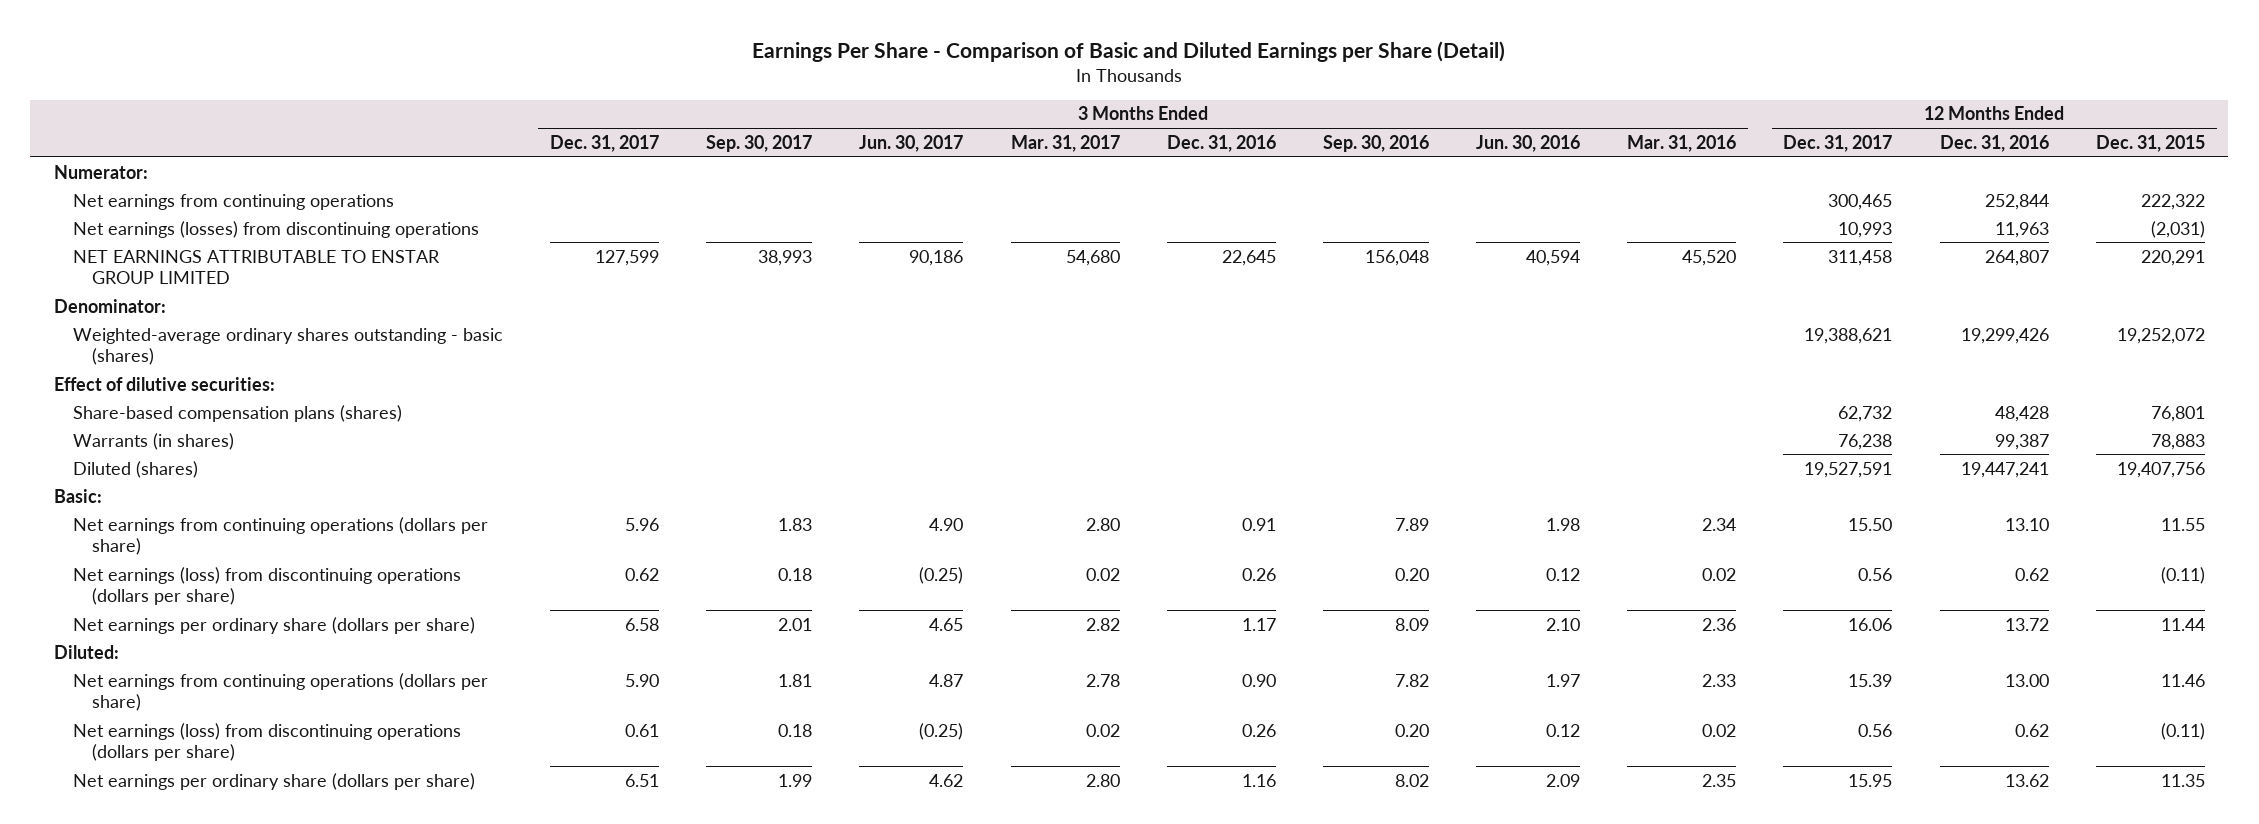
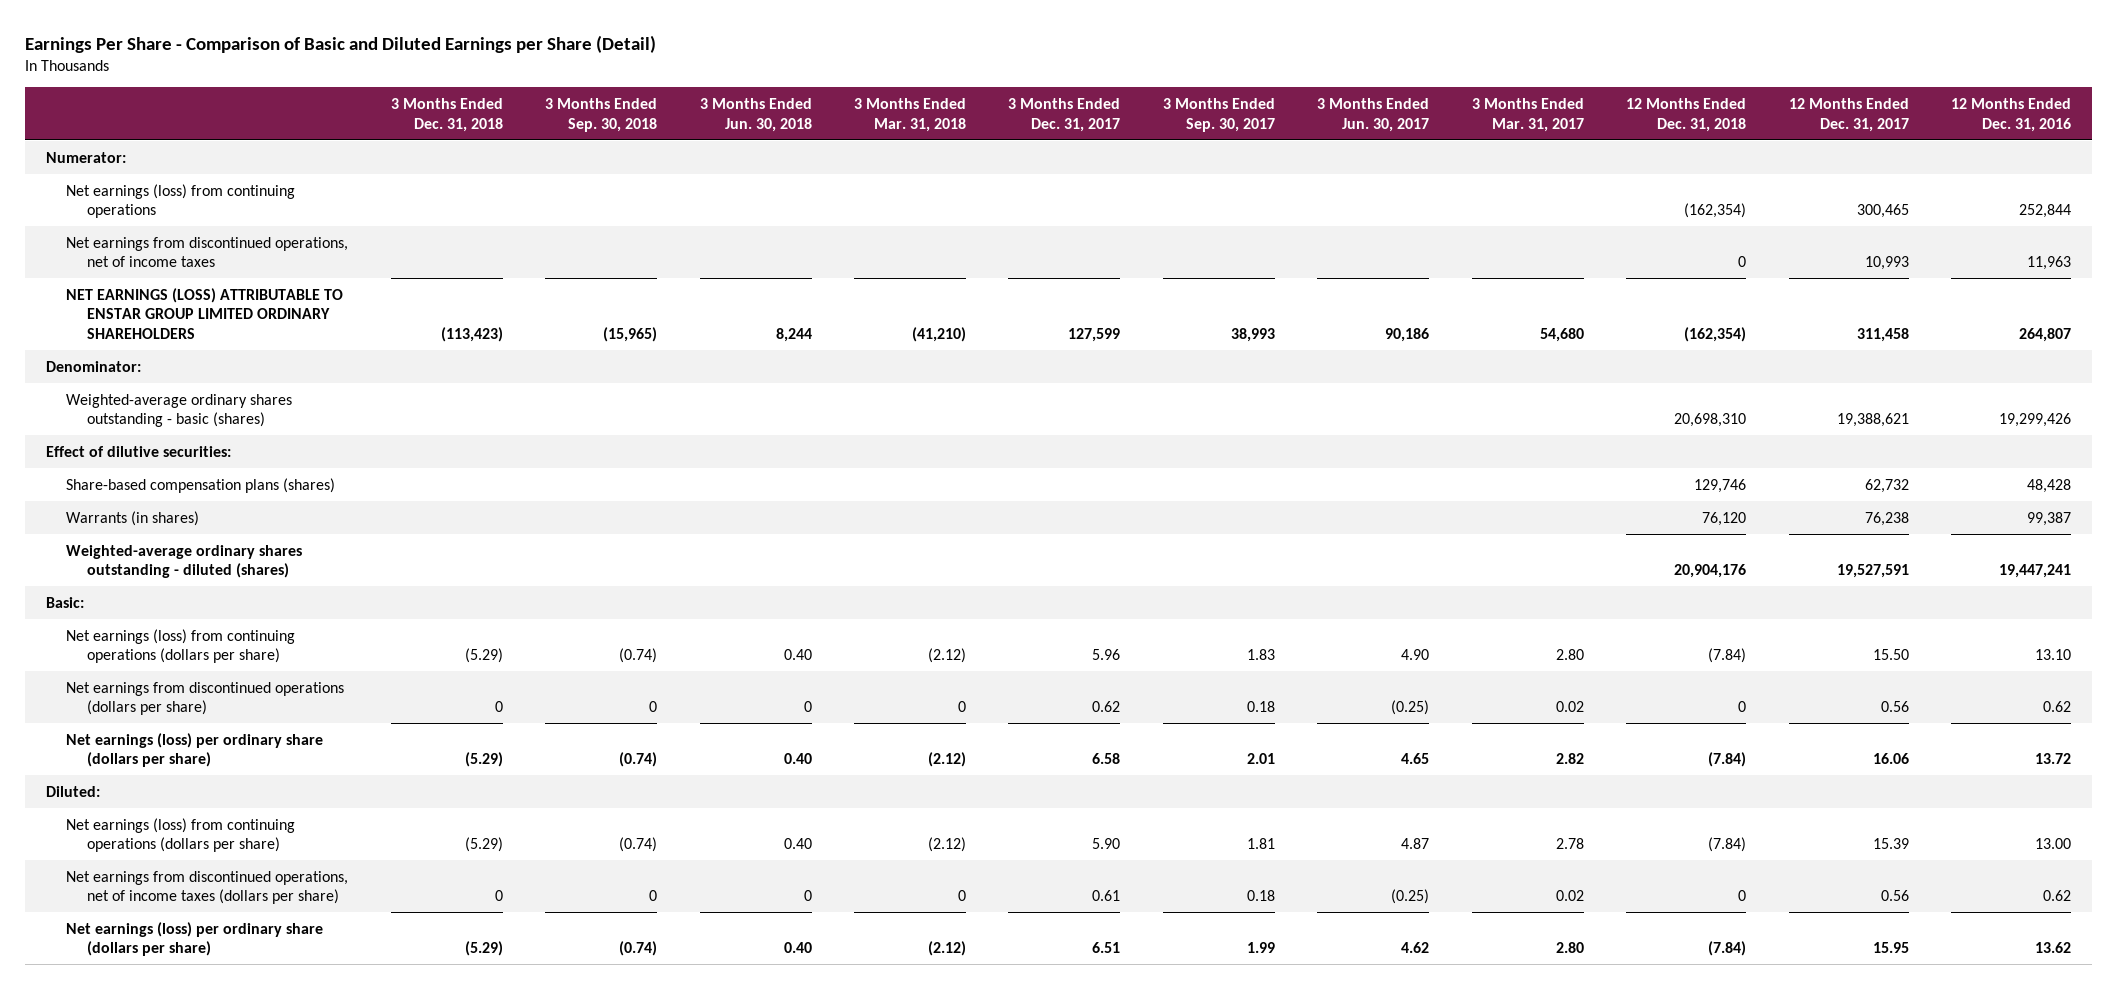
[1166,134,1276,152] Dec. 31, 2016 -> none
[1322,134,1429,152] Sep. 30, 2016 -> none
[1476,134,1581,152] Jun. 30, 2016 -> none
[1627,134,1737,152] Mar. 31, 2016 -> none
[2095,134,2205,152] Dec. 31, 2015 -> none
none -> [390,98,503,132] 3 Months Ended Dec. 31, 2018
none -> [545,98,658,132] 3 Months Ended Sep. 30, 2018
none -> [699,98,812,132] 3 Months Ended Jun. 30, 2018
none -> [854,98,967,132] 3 Months Ended Mar. 31, 2018
none -> [1626,98,1747,132] 12 Months Ended Dec. 31, 2018
[72,193,394,210] Net earnings from continuing operations -> [66,183,296,219] Net earnings (loss) from continuing operations
[72,220,479,238] Net earnings (losses) from discontinuing operations -> [66,236,349,268] Net earnings from discontinued operations, net of income taxes
[72,249,440,285] NET EARNINGS ATTRIBUTABLE TO ENSTAR GROUP LIMITED -> [66,287,344,340] NET EARNINGS (LOSS) ATTRIBUTABLE TO ENSTAR GROUP LIMITED ORDINARY SHAREHOLDERS
[72,460,198,478] Diluted (shares) -> [66,544,303,579] Weighted-average ordinary shares outstanding - diluted (shares)
[72,516,488,556] Net earnings from continuing operations (dollars per share) -> [66,628,296,664] Net earnings (loss) from continuing operations (dollars per share)
[72,566,461,606] Net earnings (loss) from discontinuing operations (dollars per share) -> [66,681,345,716] Net earnings from discontinued operations (dollars per share)
[72,616,475,634] Net earnings per ordinary share (dollars per share) -> [66,732,324,768] Net earnings (loss) per ordinary share (dollars per share)
[72,672,488,712] Net earnings from continuing operations (dollars per share) -> [66,817,296,853] Net earnings (loss) from continuing operations (dollars per share)
[72,722,461,762] Net earnings (loss) from discontinuing operations (dollars per share) -> [66,870,349,905] Net earnings from discontinued operations, net of income taxes (dollars per share)
[72,772,475,790] Net earnings per ordinary share (dollars per share) -> [66,921,324,957] Net earnings (loss) per ordinary share (dollars per share)

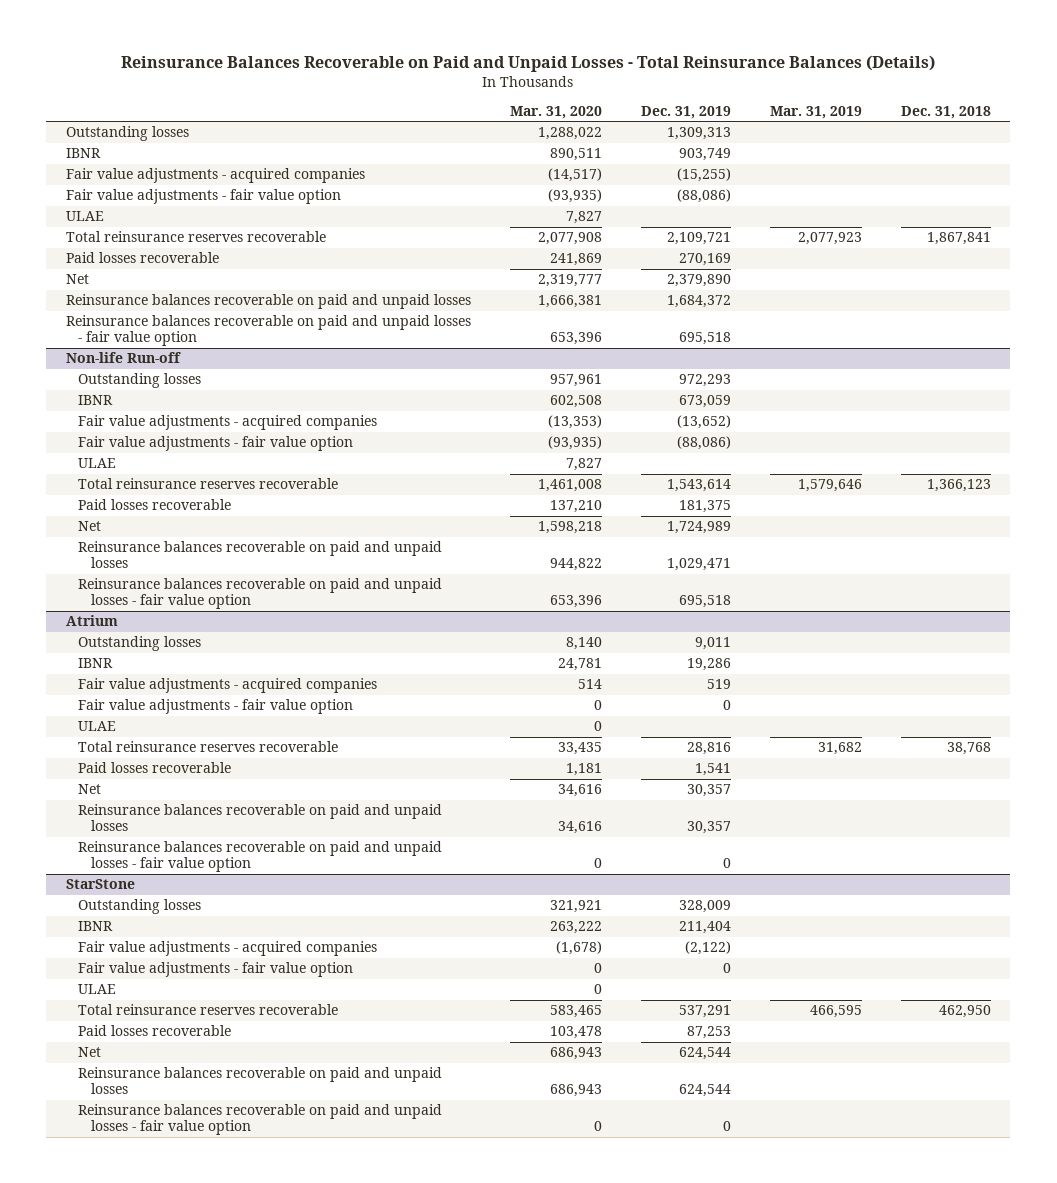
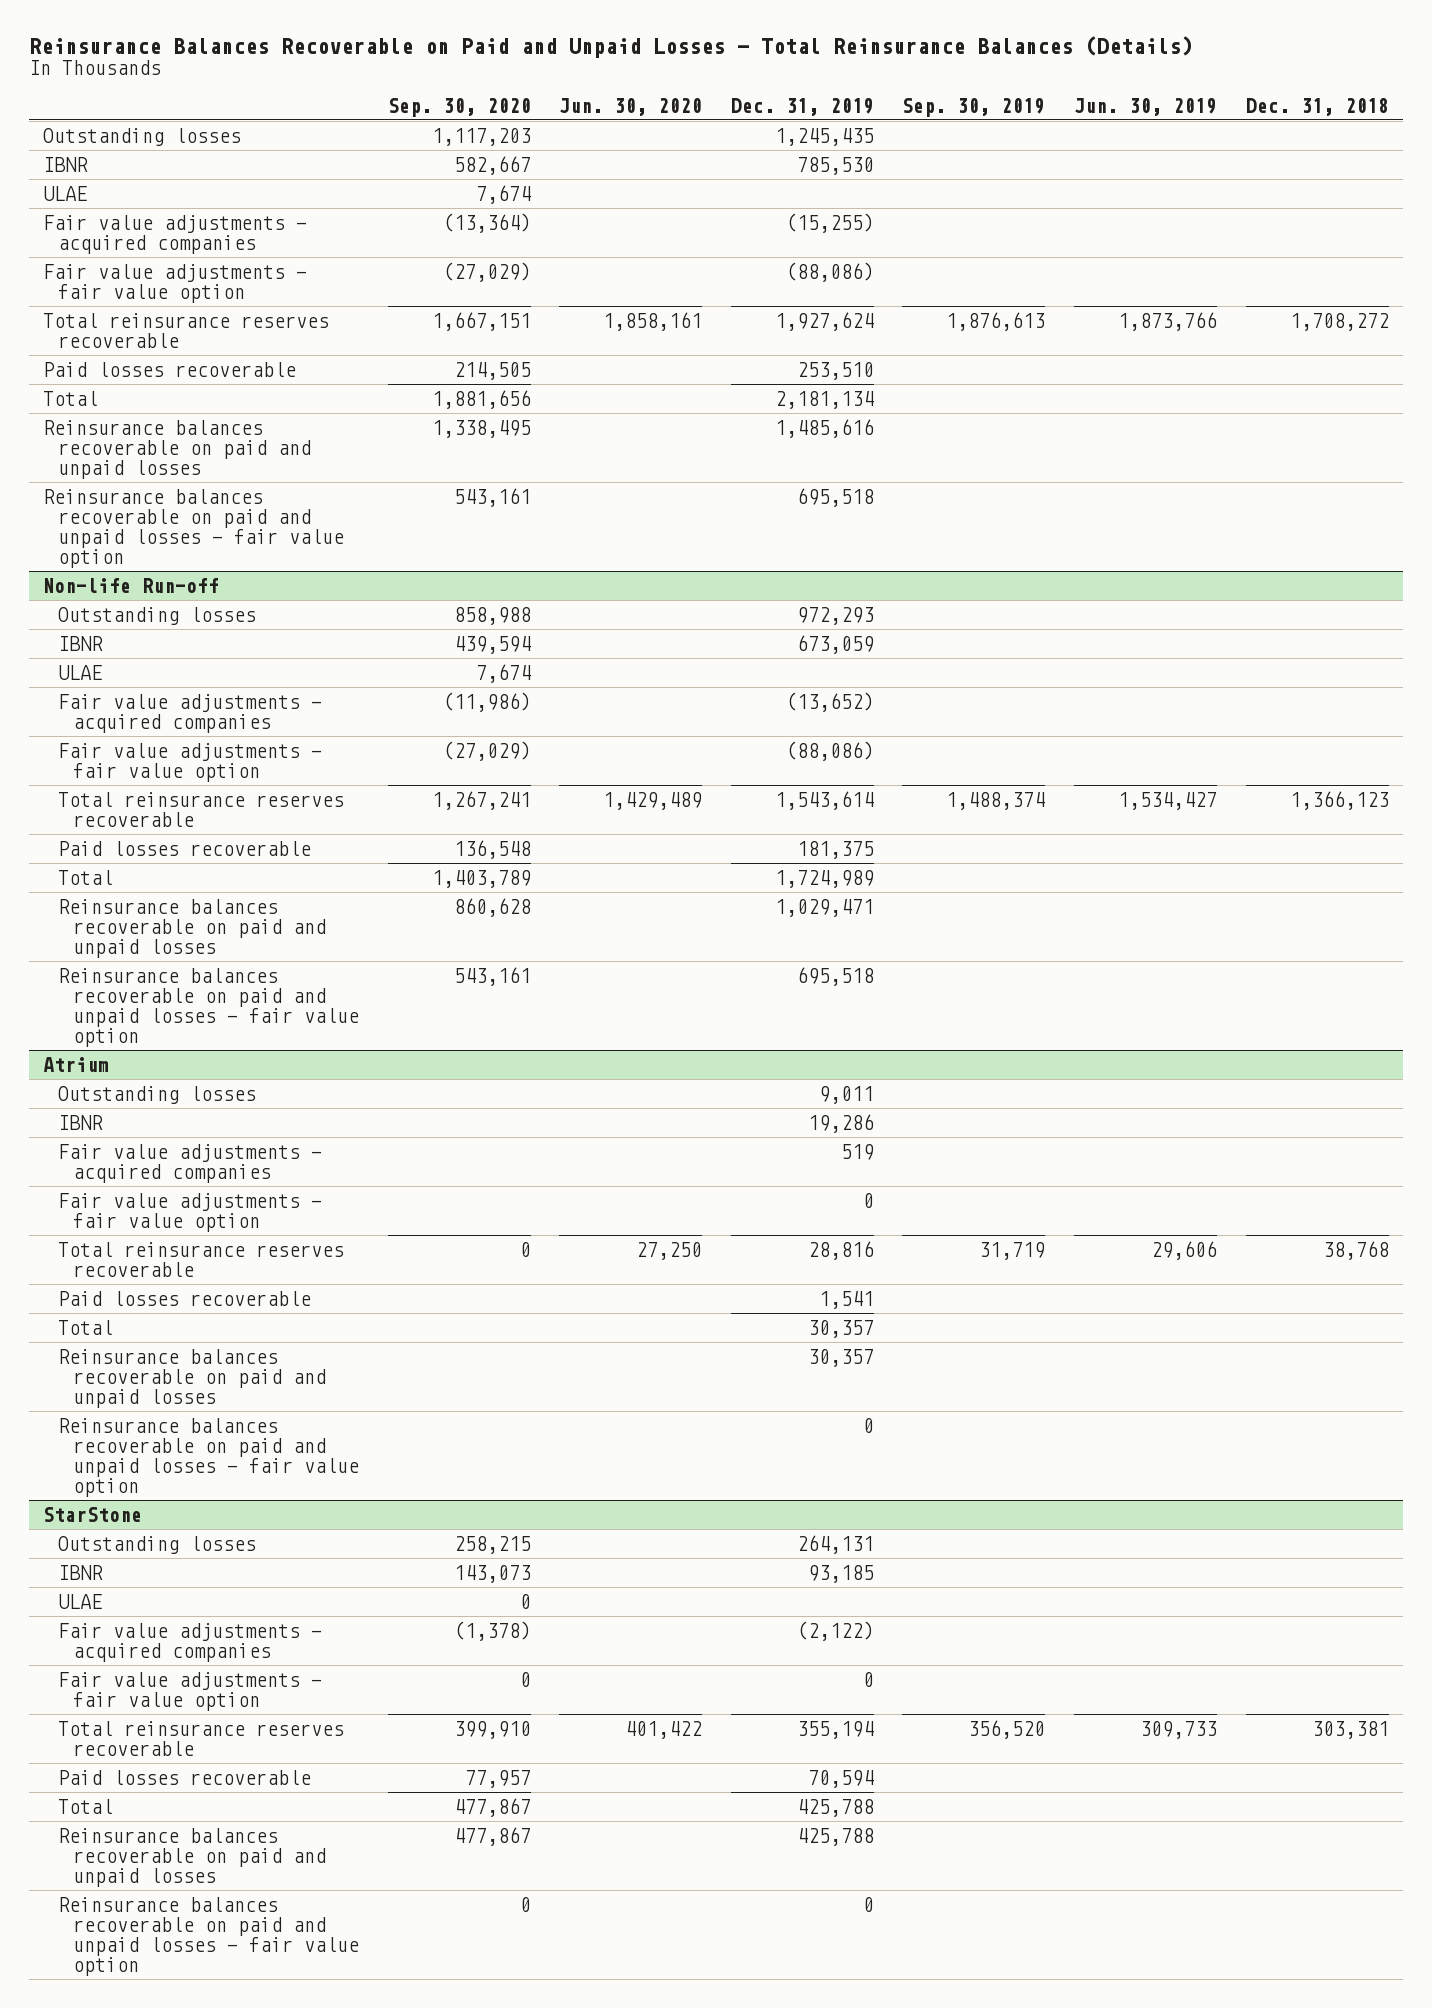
[509,105,602,119] Mar. 31, 2020 -> none
[769,105,862,119] Mar. 31, 2019 -> none
none -> [387,97,531,117] Sep. 30, 2020
none -> [559,97,703,116] Jun. 30, 2020
none -> [902,97,1046,117] Sep. 30, 2019
none -> [1073,97,1217,116] Jun. 30, 2019
[666,127,731,141] 1,309,313 -> [774,127,874,146] 1,245,435
[678,148,731,162] 903,749 -> [796,156,874,175] 785,530
[65,211,104,222] ULAE -> [43,185,88,201] ULAE
[65,274,89,285] Net -> none
[666,232,731,246] 2,109,721 -> [774,311,874,331] 1,927,624
[926,232,991,246] 1,867,841 -> [1289,312,1389,331] 1,708,272
[678,253,731,267] 270,169 -> [796,361,874,380] 253,510
none -> [43,390,99,406] Total
[666,295,731,309] 1,684,372 -> [774,418,874,438] 1,485,616
[78,458,117,469] ULAE -> [58,664,103,680] ULAE
[78,521,102,532] Net -> [58,869,114,885] Total
[78,721,117,732] ULAE -> none
[78,784,102,795] Net -> [58,1319,114,1335] Total
[678,900,731,914] 328,009 -> [796,1534,874,1554] 264,131
[678,921,731,935] 211,404 -> [807,1564,874,1583] 93,185
[78,984,117,995] ULAE -> [58,1593,103,1609] ULAE
[78,1047,102,1058] Net -> none
[678,1005,731,1019] 537,291 -> [796,1720,874,1739] 355,194
[938,1005,991,1019] 462,950 -> [1311,1720,1389,1739] 303,381
[686,1026,731,1040] 87,253 -> [807,1769,874,1788] 70,594
none -> [58,1798,114,1814] Total
[678,1084,731,1098] 624,544 -> [796,1827,874,1846] 425,788

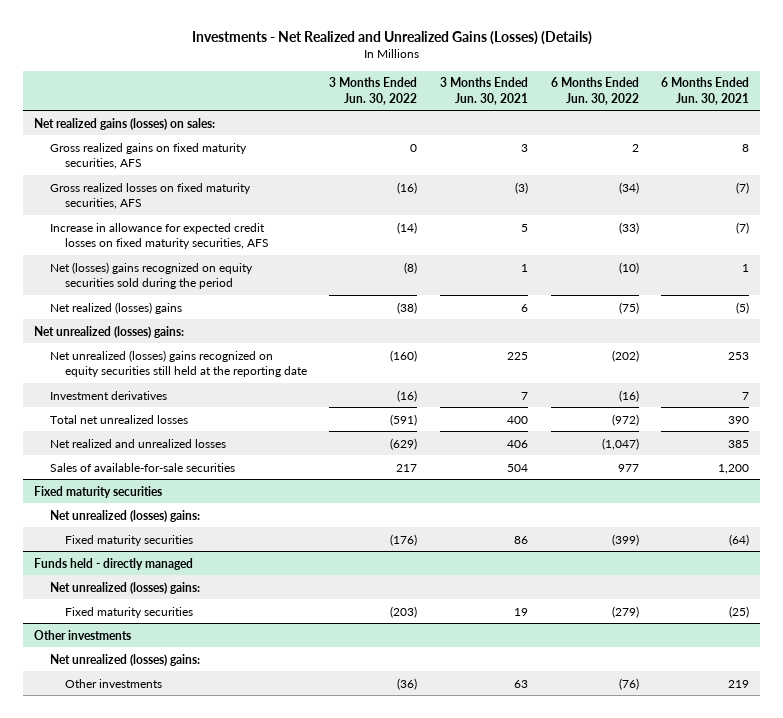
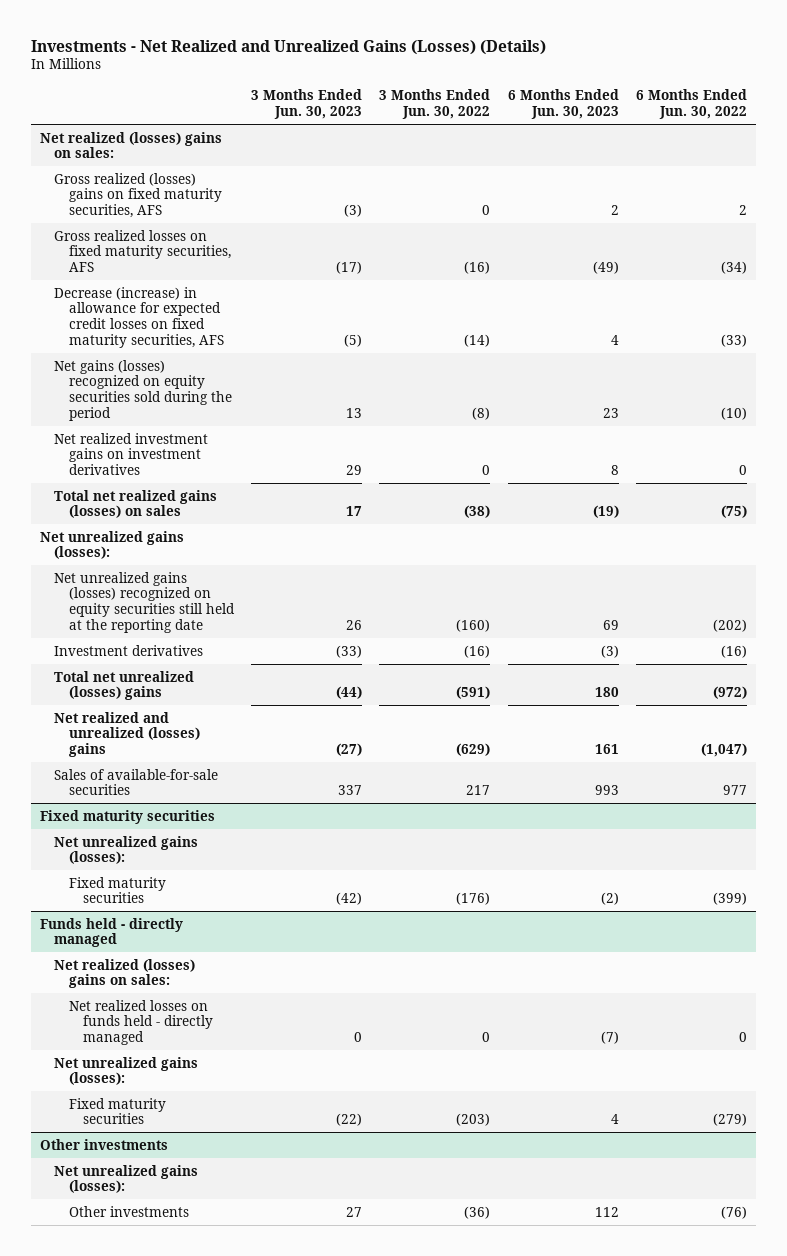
[439,77,528,105] 3 Months Ended Jun. 30, 2021 -> none
[661,77,750,105] 6 Months Ended Jun. 30, 2021 -> none
none -> [251,89,363,120] 3 Months Ended Jun. 30, 2023
none -> [507,89,619,120] 6 Months Ended Jun. 30, 2023
[34,117,216,130] Net realized gains (losses) on sales: -> [39,131,222,159] Net realized (losses) gains on sales:
[49,142,247,170] Gross realized gains on fixed maturity securities, AFS -> [54,172,222,219] Gross realized (losses) gains on fixed maturity securities, AFS
[49,222,269,250] Increase in allowance for expected credit losses on fixed maturity securities, AFS -> [54,286,224,349] Decrease (increase) in allowance for expected credit losses on fixed maturity securities, AFS
[49,261,253,290] Net (losses) gains recognized on equity securities sold during the period -> [54,359,232,422] Net gains (losses) recognized on equity securities sold during the period
none -> [54,432,209,476] Net realized investment gains on investment derivatives
[49,301,182,314] Net realized (losses) gains -> [54,489,218,519] Total net realized gains (losses) on sales
[34,325,185,338] Net unrealized (losses) gains: -> [39,530,184,560] Net unrealized gains (losses):
[49,349,307,378] Net unrealized (losses) gains recognized on equity securities still held at the reporting date -> [54,571,235,634] Net unrealized gains (losses) recognized on equity securities still held at the reporting date
[49,414,188,424] Total net unrealized losses -> [54,670,195,701] Total net unrealized (losses) gains
[49,438,226,448] Net realized and unrealized losses -> [54,711,200,758] Net realized and unrealized (losses) gains
[49,509,200,522] Net unrealized (losses) gains: -> [54,835,199,865] Net unrealized gains (losses):
none -> [54,958,196,989] Net realized (losses) gains on sales:
none -> [68,999,214,1046] Net realized losses on funds held - directly managed
[49,581,200,594] Net unrealized (losses) gains: -> [54,1056,199,1086] Net unrealized gains (losses):
[49,653,200,666] Net unrealized (losses) gains: -> [54,1164,199,1194] Net unrealized gains (losses):

